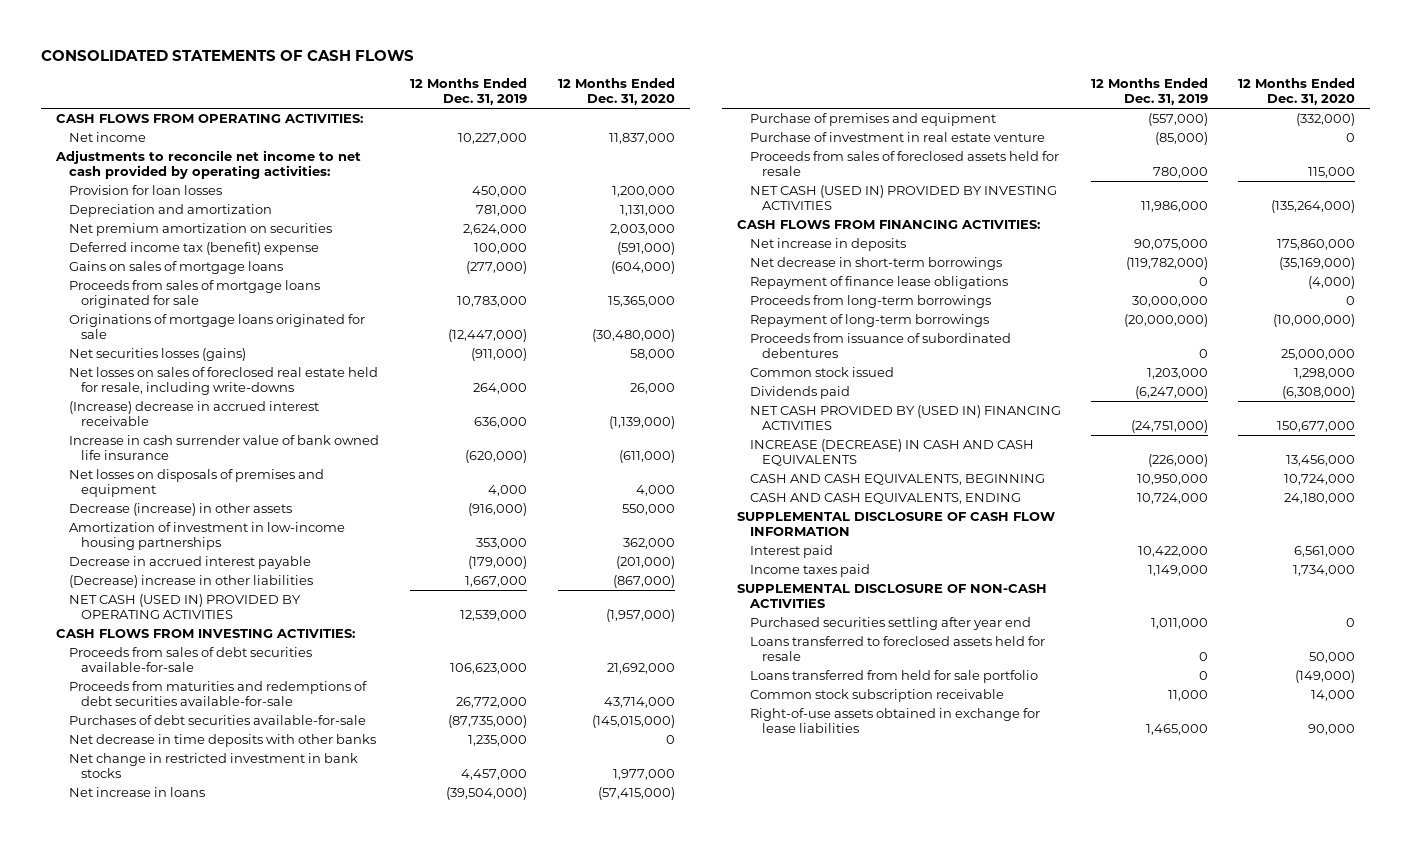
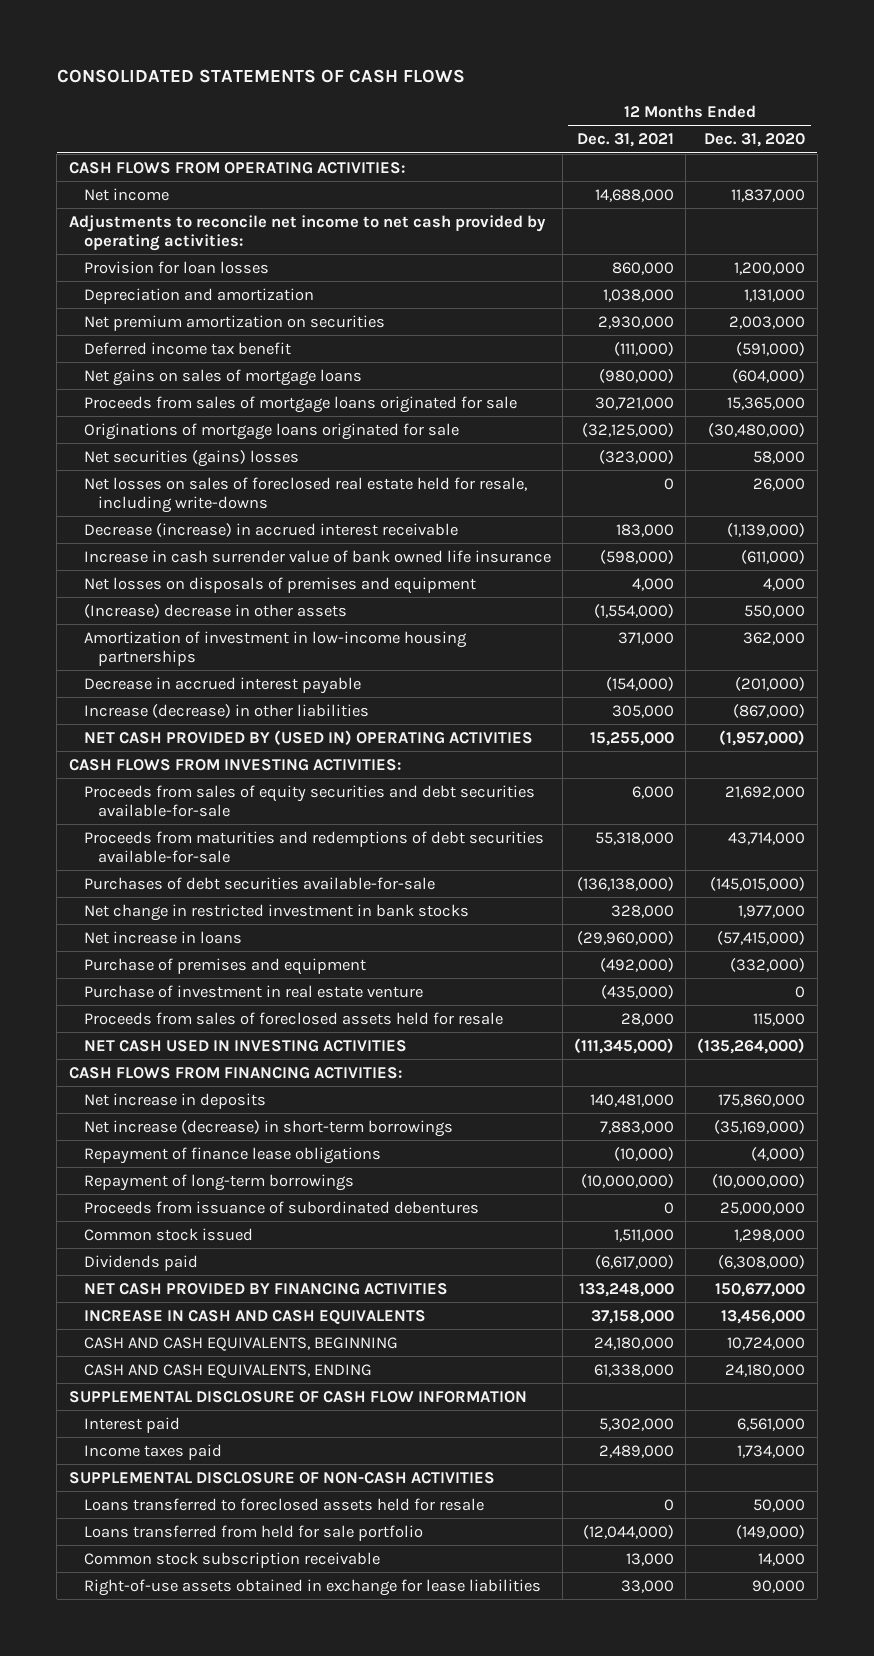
[410,78,528,106] 12 Months Ended Dec. 31, 2019 -> none
none -> [577,133,675,148] Dec. 31, 2021
[68,241,319,255] Deferred income tax (benefit) expense -> [83,341,291,355] Deferred income tax benefit
[68,260,283,274] Gains on sales of mortgage loans -> [83,368,362,386] Net gains on sales of mortgage loans
[68,347,246,361] Net securities losses (gains) -> [83,449,299,467] Net securities (gains) losses
[68,400,319,426] (Increase) decrease in accrued interest receivable -> [83,522,458,537] Decrease (increase) in accrued interest receivable
[68,502,292,516] Decrease (increase) in other assets -> [83,603,347,618] (Increase) decrease in other assets
[68,574,313,588] (Decrease) increase in other liabilities -> [83,703,369,718] Increase (decrease) in other liabilities
[68,593,301,619] NET CASH (USED IN) PROVIDED BY OPERATING ACTIVITIES -> [83,729,533,745] NET CASH PROVIDED BY (USED IN) OPERATING ACTIVITIES
[68,646,312,672] Proceeds from sales of debt securities available-for-sale -> [83,784,535,817] Proceeds from sales of equity securities and debt securities available-for-sale
[68,733,376,747] Net decrease in time deposits with other banks -> none
[749,184,1057,210] NET CASH (USED IN) PROVIDED BY INVESTING ACTIVITIES -> [83,1039,407,1052] NET CASH USED IN INVESTING ACTIVITIES
[749,256,1002,270] Net decrease in short-term borrowings -> [83,1119,453,1137] Net increase (decrease) in short-term borrowings
[749,294,991,308] Proceeds from long-term borrowings -> none
[749,404,1061,430] NET CASH PROVIDED BY (USED IN) FINANCING ACTIVITIES -> [83,1282,448,1295] NET CASH PROVIDED BY FINANCING ACTIVITIES
[749,438,1034,466] INCREASE (DECREASE) IN CASH AND CASH EQUIVALENTS -> [83,1309,426,1324] INCREASE IN CASH AND CASH EQUIVALENTS
[749,616,1031,630] Purchased securities settling after year end -> none

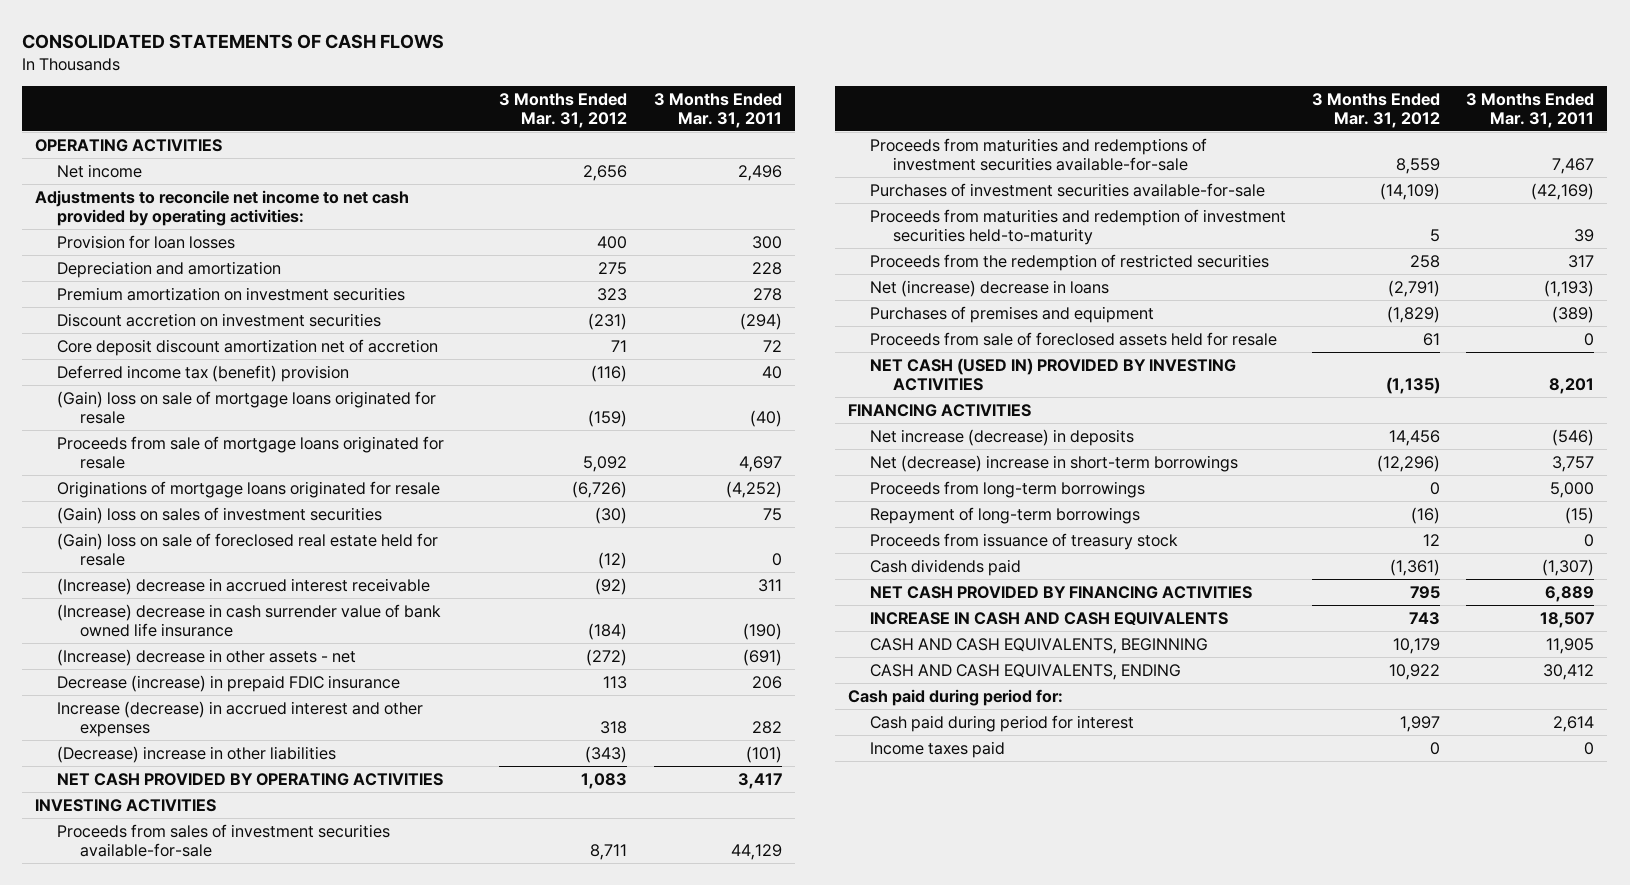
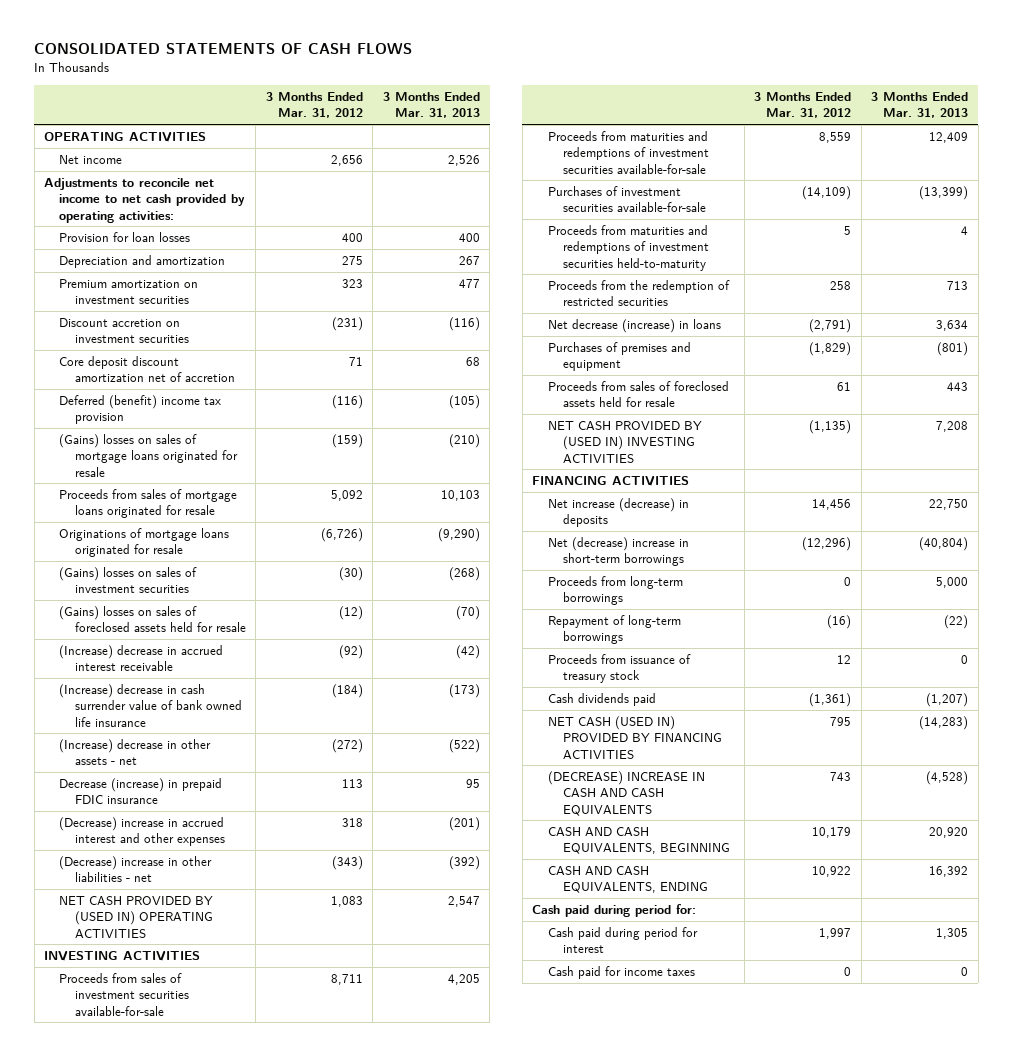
[653,92,782,128] 3 Months Ended Mar. 31, 2011 -> none
none -> [382,91,480,119] 3 Months Ended Mar. 31, 2013
[57,364,350,382] Deferred income tax (benefit) provision -> [59,394,222,425] Deferred (benefit) income tax provision
[57,390,437,424] (Gain) loss on sale of mortgage loans originated for resale -> [59,433,238,477] (Gains) losses on sales of mortgage loans originated for resale
[57,435,445,469] Proceeds from sale of mortgage loans originated for resale -> [59,488,238,519] Proceeds from sales of mortgage loans originated for resale
[57,506,383,524] (Gain) loss on sales of investment securities -> [59,566,198,594] (Gains) losses on sales of investment securities
[57,532,439,566] (Gain) loss on sale of foreclosed real estate held for resale -> [59,605,246,633] (Gains) losses on sales of foreclosed assets held for resale
[57,700,424,737] Increase (decrease) in accrued interest and other expenses -> [59,816,225,847] (Decrease) increase in accrued interest and other expenses
[57,745,337,763] (Decrease) increase in other liabilities -> [59,855,213,883] (Decrease) increase in other liabilities - net
[57,772,444,786] NET CASH PROVIDED BY OPERATING ACTIVITIES -> [59,895,214,938] NET CASH PROVIDED BY (USED IN) OPERATING ACTIVITIES
[870,208,1287,245] Proceeds from maturities and redemption of investment securities held-to-maturity -> [547,224,710,271] Proceeds from maturities and redemptions of investment securities held-to-maturity
[870,279,1110,297] Net (increase) decrease in loans -> [547,318,721,333] Net decrease (increase) in loans
[870,331,1278,346] Proceeds from sale of foreclosed assets held for resale -> [547,380,729,408] Proceeds from sales of foreclosed assets held for resale
[870,357,1237,391] NET CASH (USED IN) PROVIDED BY INVESTING ACTIVITIES -> [547,420,702,463] NET CASH PROVIDED BY (USED IN) INVESTING ACTIVITIES
[870,585,1253,599] NET CASH PROVIDED BY FINANCING ACTIVITIES -> [547,715,723,759] NET CASH (USED IN) PROVIDED BY FINANCING ACTIVITIES
[870,611,1229,625] INCREASE IN CASH AND CASH EQUIVALENTS -> [547,770,705,816] (DECREASE) INCREASE IN CASH AND CASH EQUIVALENTS
[870,740,1006,758] Income taxes paid -> [547,965,695,979] Cash paid for income taxes

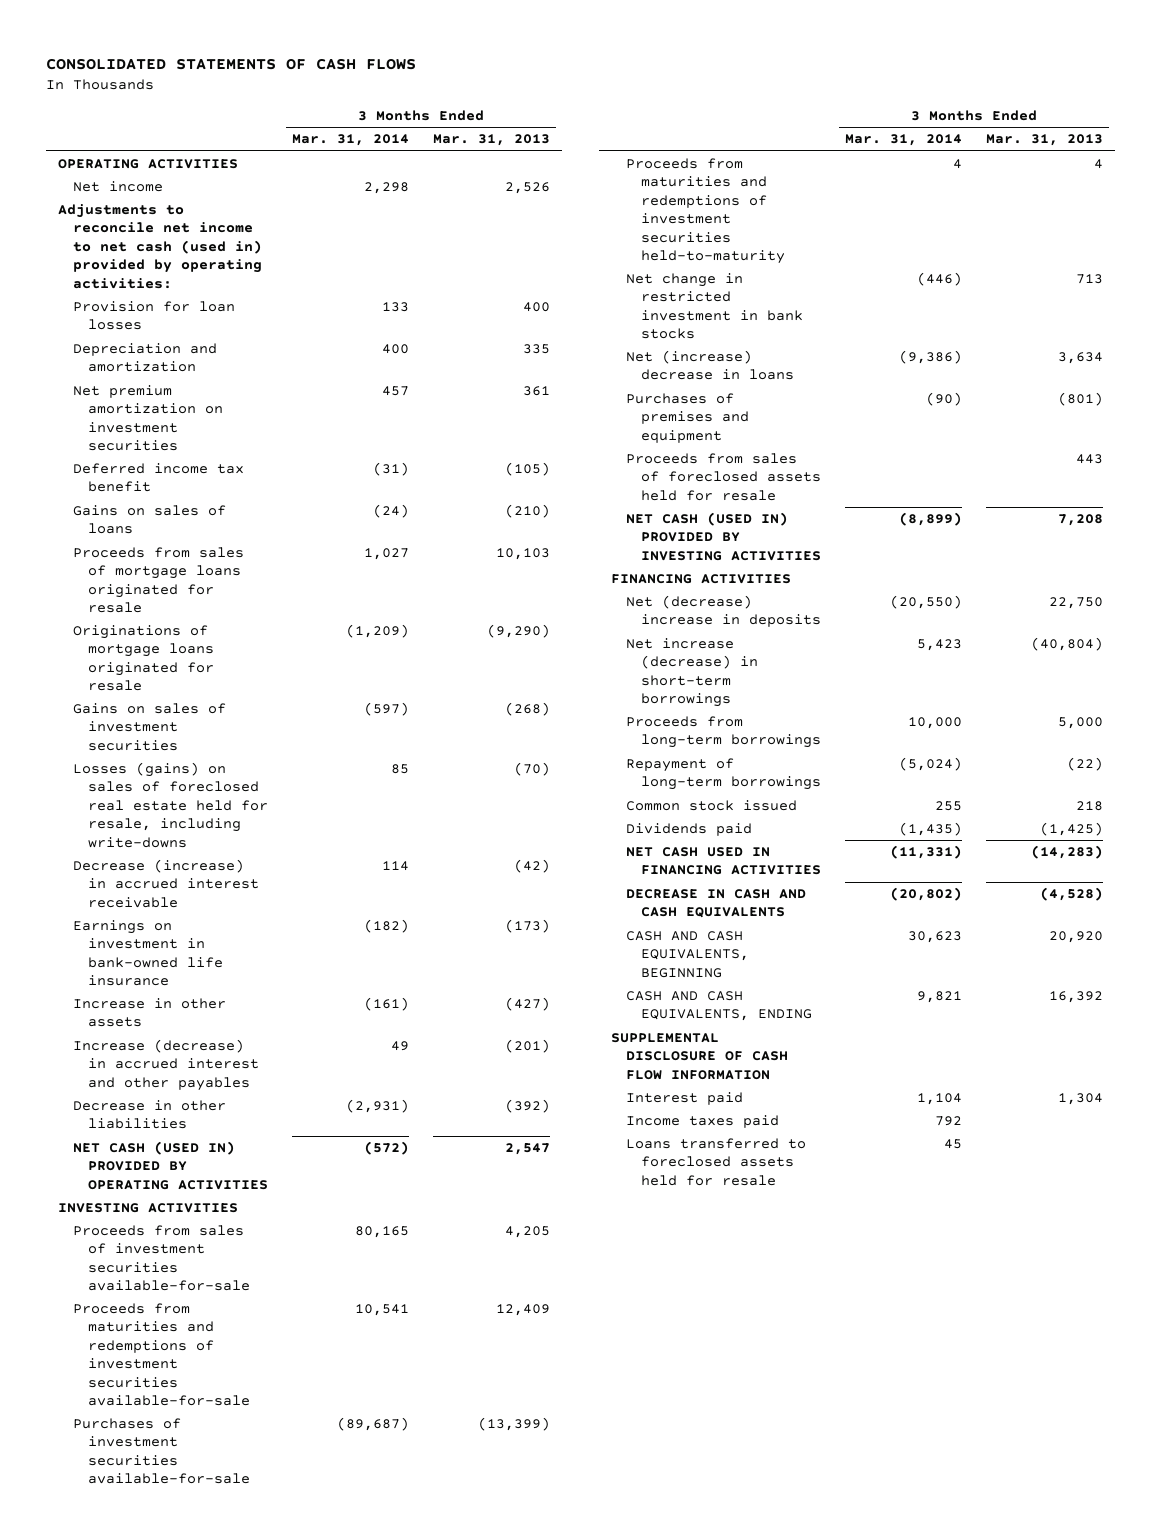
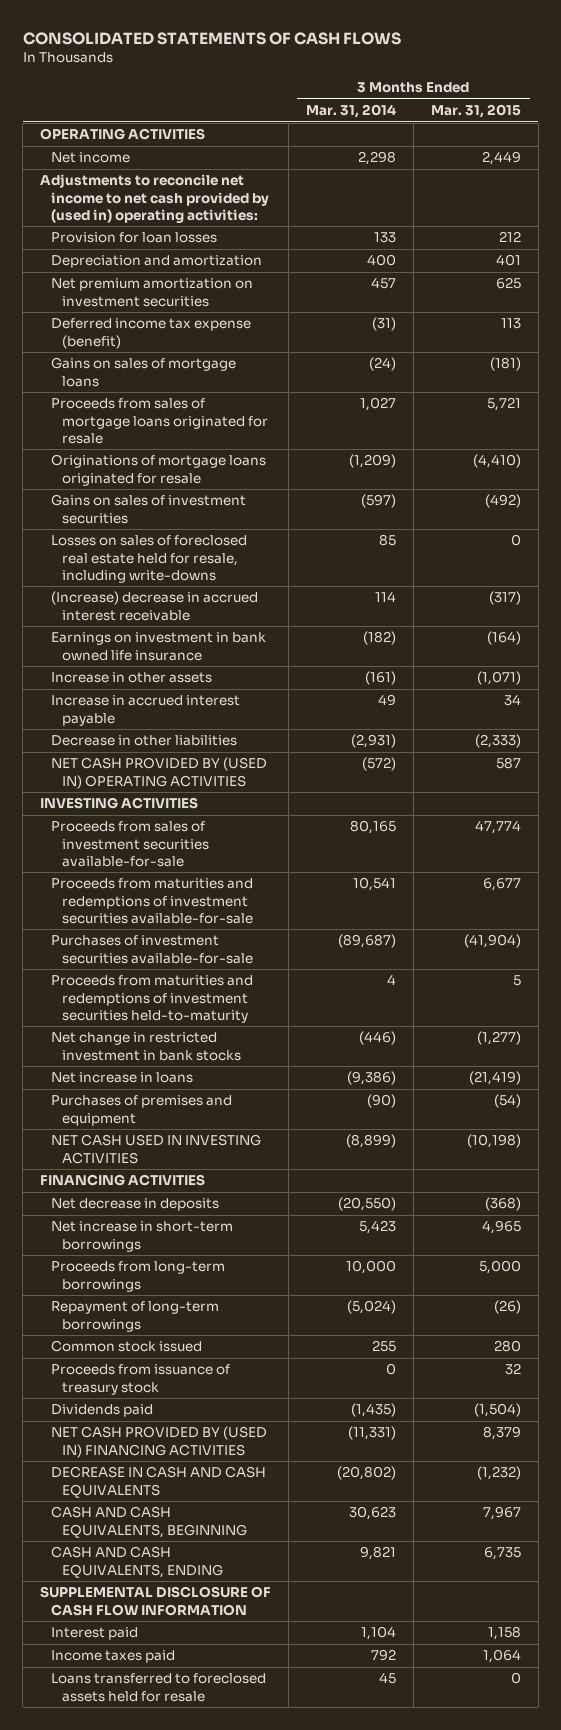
[433,134,551,147] Mar. 31, 2013 -> none
none -> [430,104,521,119] Mar. 31, 2015
[57,204,262,289] Adjustments to reconcile net income to net cash (used in) provided by operating activities: -> [40,174,270,223] Adjustments to reconcile net income to net cash provided by (used in) operating activities:
[72,463,244,493] Deferred income tax benefit -> [51,318,252,349] Deferred income tax expense (benefit)
[72,505,226,535] Gains on sales of loans -> [51,357,237,387] Gains on sales of mortgage loans
[72,762,268,848] Losses (gains) on sales of foreclosed real estate held for resale, including write-downs -> [51,535,248,583] Losses on sales of foreclosed real estate held for resale, including write-downs
[72,859,259,908] Decrease (increase) in accrued interest receivable -> [51,591,259,621] (Increase) decrease in accrued interest receivable
[72,920,223,987] Earnings on investment in bank-owned life insurance -> [51,632,267,661] Earnings on investment in bank owned life insurance
[72,1039,259,1091] Increase (decrease) in accrued interest and other payables -> [51,695,241,726] Increase in accrued interest payable
[72,1141,268,1190] NET CASH (USED IN) PROVIDED BY OPERATING ACTIVITIES -> [51,757,268,789] NET CASH PROVIDED BY (USED IN) OPERATING ACTIVITIES
[626,350,795,381] Net (increase) decrease in loans -> [51,1072,194,1084] Net increase in loans
[626,453,822,501] Proceeds from sales of foreclosed assets held for resale -> none
[626,512,822,561] NET CASH (USED IN) PROVIDED BY INVESTING ACTIVITIES -> [51,1134,262,1164] NET CASH USED IN INVESTING ACTIVITIES
[626,595,822,628] Net (decrease) increase in deposits -> [51,1198,220,1212] Net decrease in deposits
[626,638,759,708] Net increase (decrease) in short-term borrowings -> [51,1221,234,1252] Net increase in short-term borrowings
none -> [51,1364,231,1395] Proceeds from issuance of treasury stock
[626,847,822,876] NET CASH USED IN FINANCING ACTIVITIES -> [51,1426,268,1458] NET CASH PROVIDED BY (USED IN) FINANCING ACTIVITIES

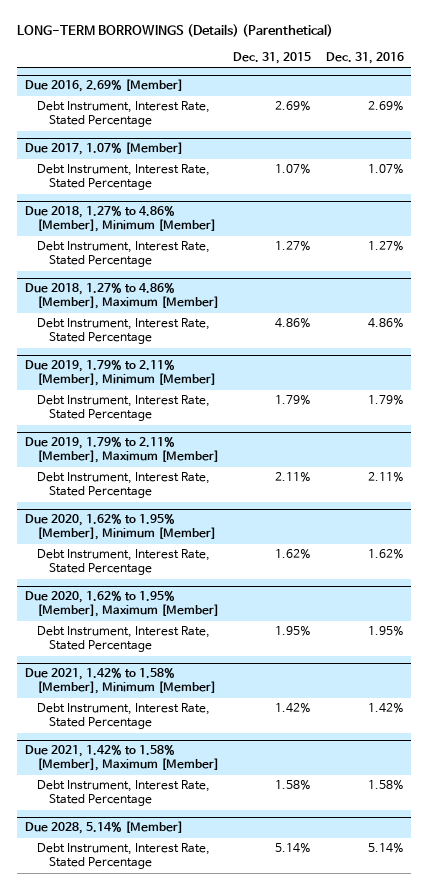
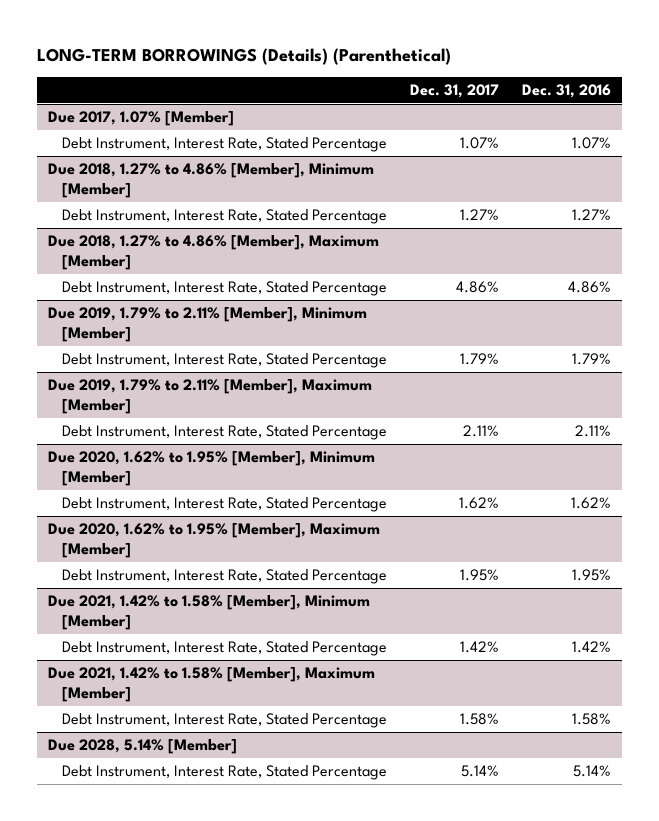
[233,51,312,64] Dec. 31, 2015 -> none
none -> [409,84,499,99] Dec. 31, 2017
[24,79,183,93] Due 2016, 2.69% [Member] -> none
[36,101,210,128] Debt Instrument, Interest Rate, Stated Percentage -> none

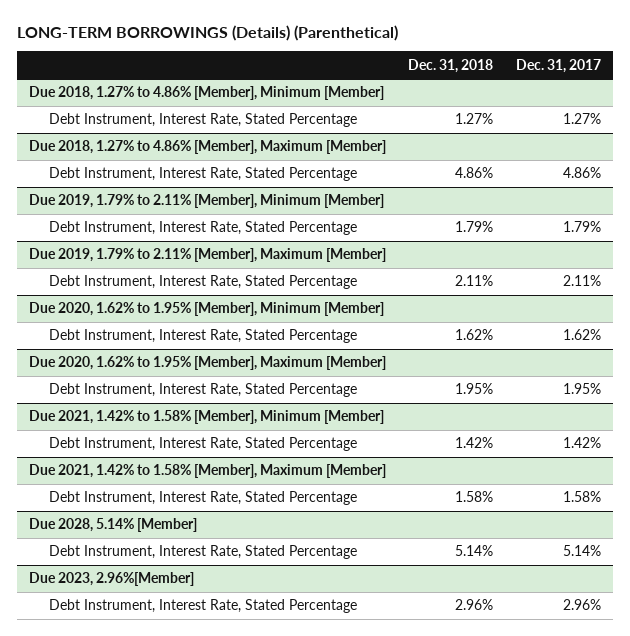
[521,84,611,99] Dec. 31, 2016 -> none
none -> [408,58,494,73] Dec. 31, 2018
[48,111,235,127] Due 2017, 1.07% [Member] -> none
[61,137,387,153] Debt Instrument, Interest Rate, Stated Percentage -> none
none -> [28,572,194,587] Due 2023, 2.96%[Member]
none -> [48,599,357,614] Debt Instrument, Interest Rate, Stated Percentage

